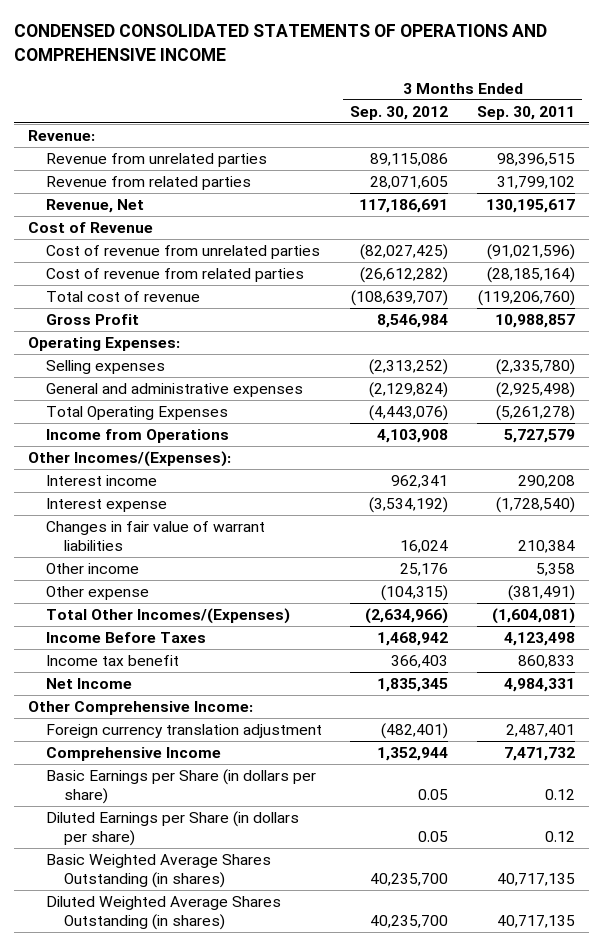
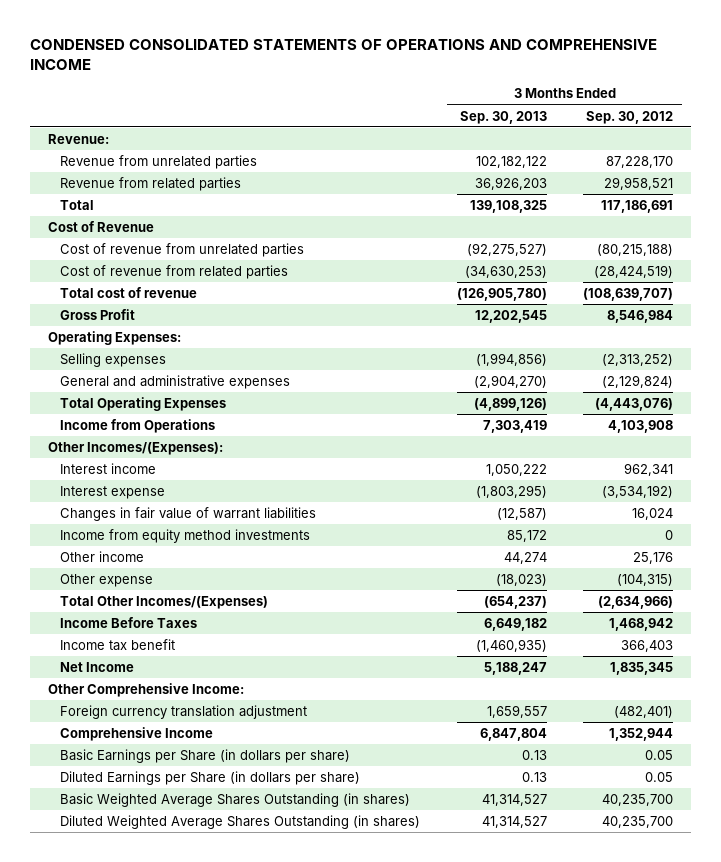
[476,105,575,120] Sep. 30, 2011 -> none
none -> [459,110,547,124] Sep. 30, 2013
[370,152,449,166] 89,115,086 -> [606,155,674,168] 87,228,170
[370,175,449,189] 28,071,605 -> [604,176,674,190] 29,958,521
[45,198,144,213] Revenue, Net -> [60,199,95,210] Total
[360,243,449,260] (82,027,425) -> [597,243,674,256] (80,215,188)
[360,266,449,283] (26,612,282) -> [594,264,674,278] (28,424,519)
none -> [60,528,311,543] Income from equity method investments

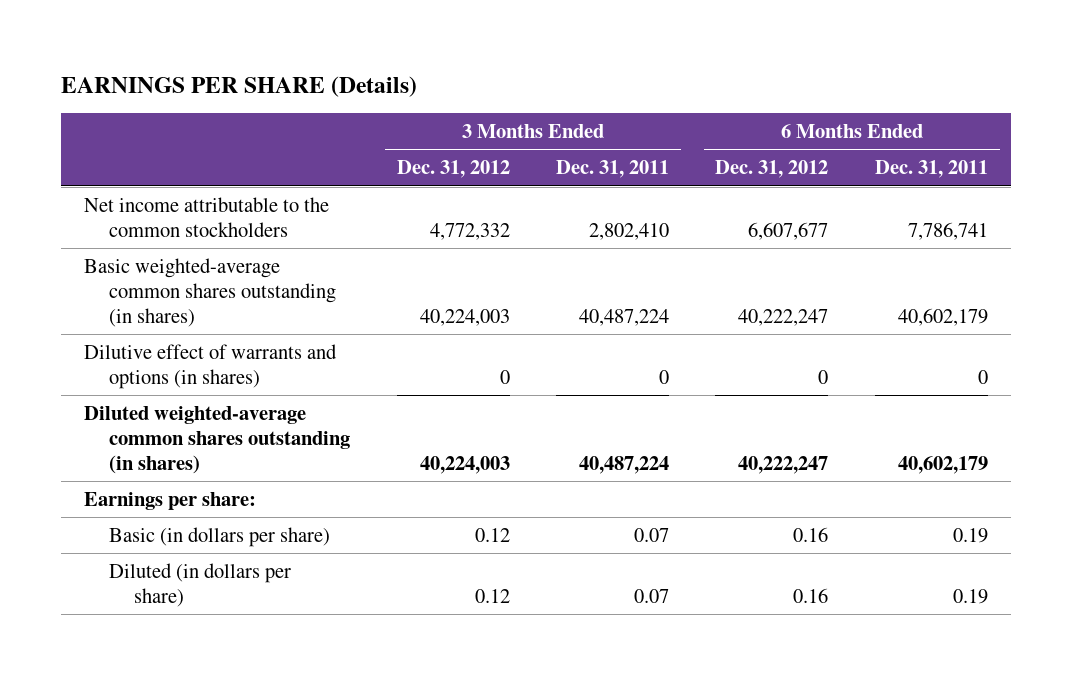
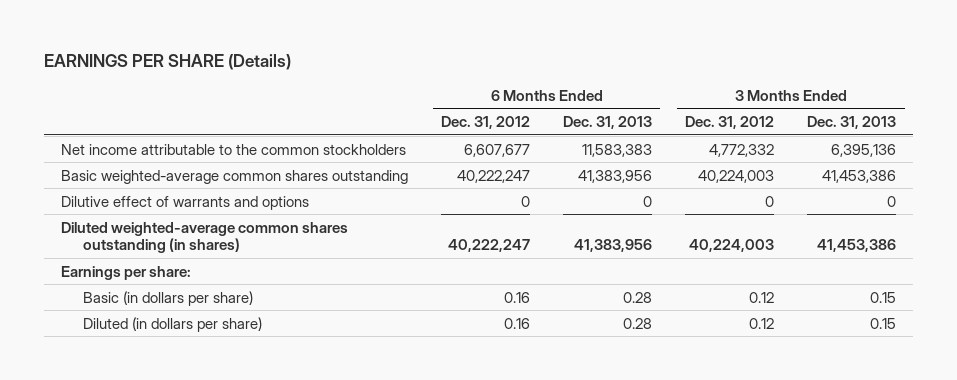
[556,160,670,179] Dec. 31, 2011 -> none
[874,160,988,179] Dec. 31, 2011 -> none
none -> [563,115,653,129] Dec. 31, 2013
none -> [807,115,897,129] Dec. 31, 2013
[83,257,337,327] Basic weighted-average common shares outstanding (in shares) -> [60,169,408,184] Basic weighted-average common shares outstanding
[83,343,337,389] Dilutive effect of warrants and options (in shares) -> [60,195,309,210] Dilutive effect of warrants and options

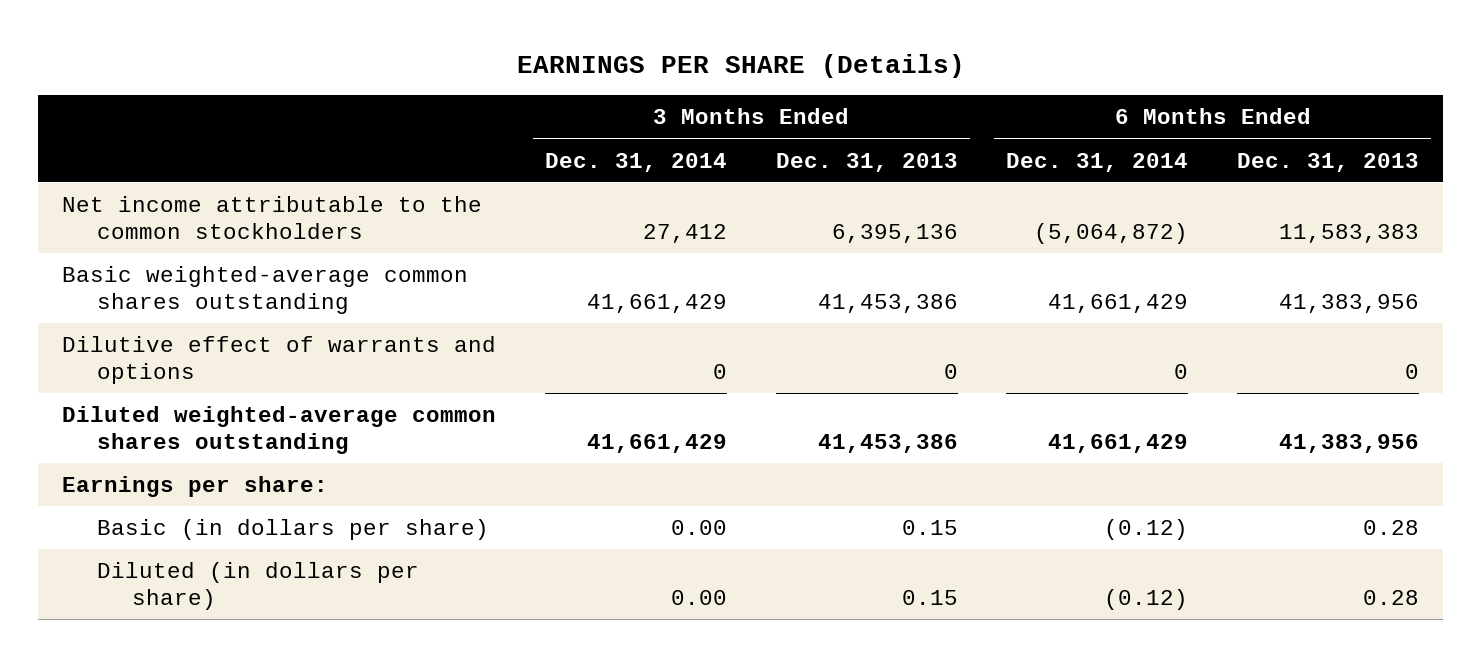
[440,115,530,129] Dec. 31, 2012 -> none
[685,115,775,129] Dec. 31, 2012 -> none
none -> [544,152,727,172] Dec. 31, 2014
none -> [1006,152,1189,172] Dec. 31, 2014
[60,221,348,254] Diluted weighted-average common shares outstanding (in shares) -> [62,406,497,454] Diluted weighted-average common shares outstanding

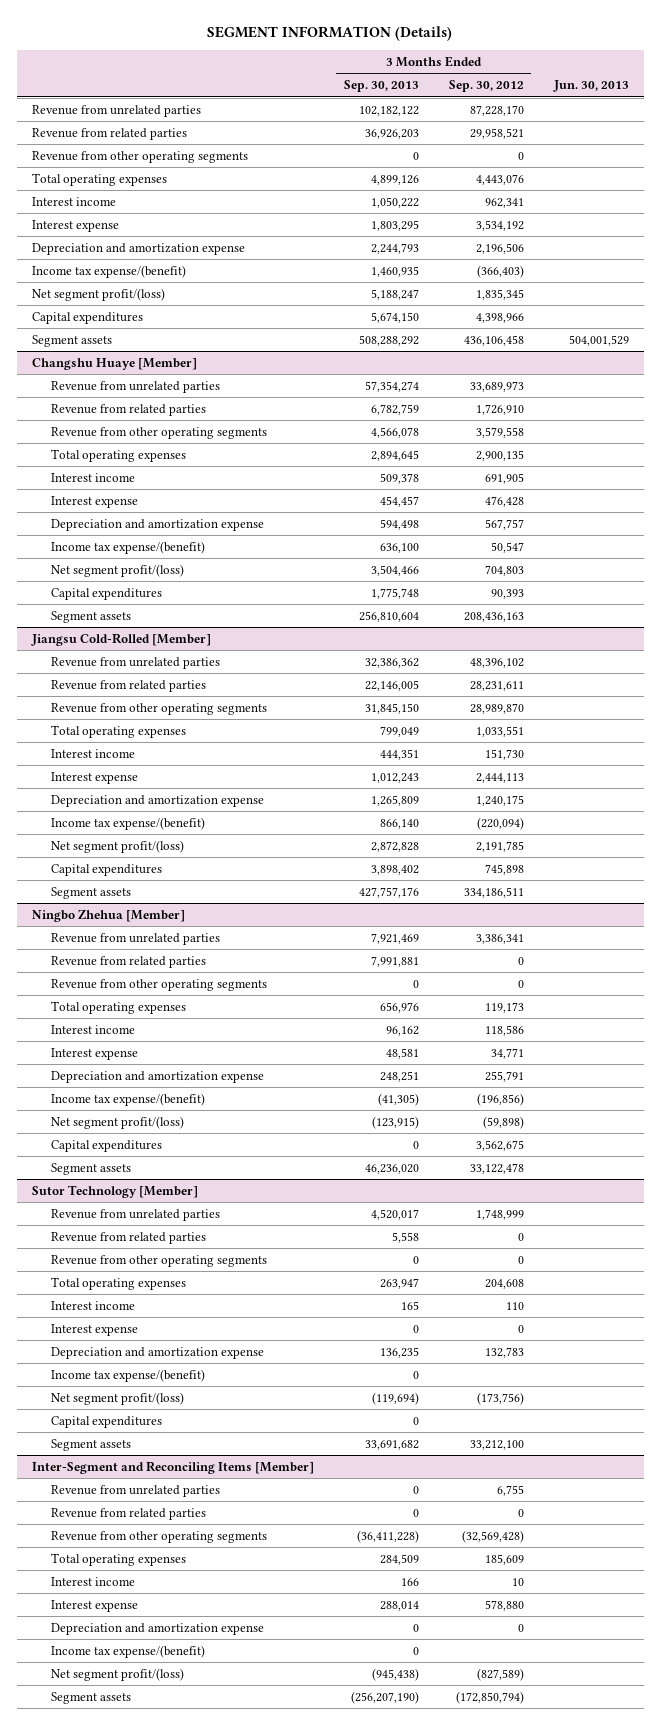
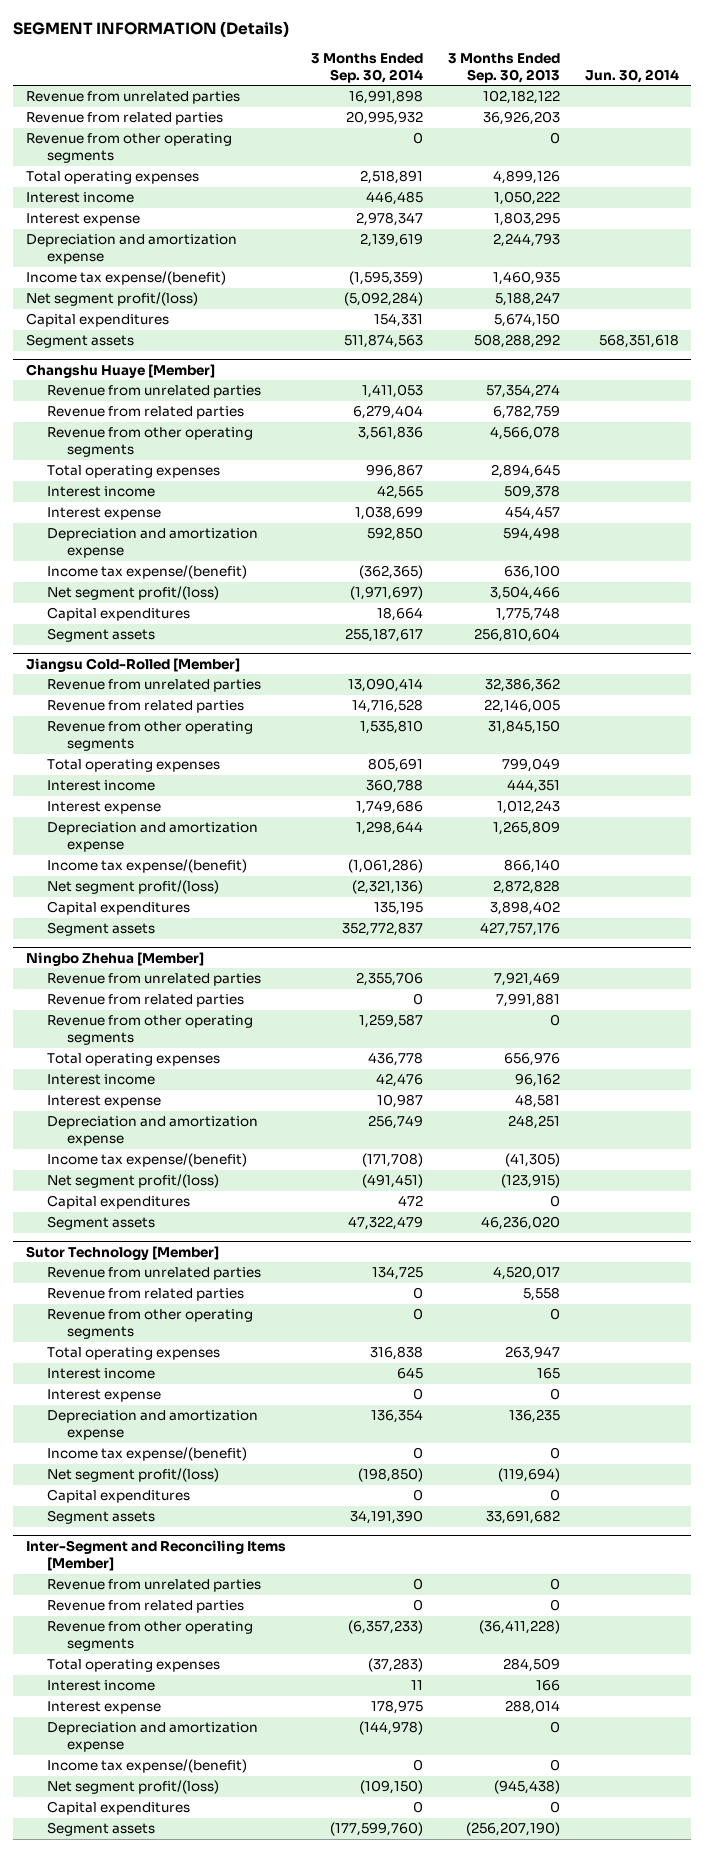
[448,80,524,93] Sep. 30, 2012 -> none
[552,80,629,93] Jun. 30, 2013 -> none
none -> [310,52,423,83] 3 Months Ended Sep. 30, 2014
none -> [584,68,679,83] Jun. 30, 2014
none -> [46,1801,190,1816] Capital expenditures

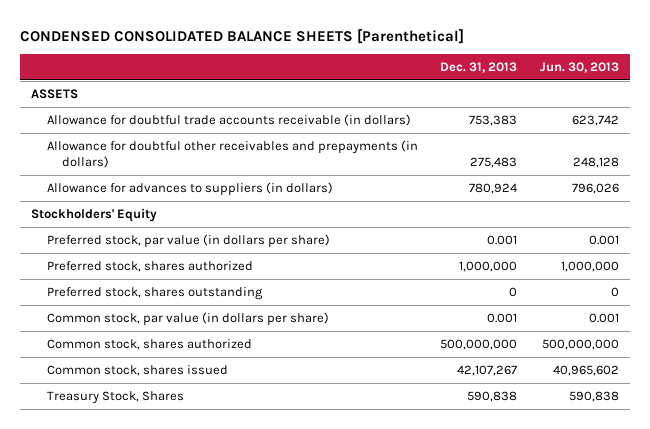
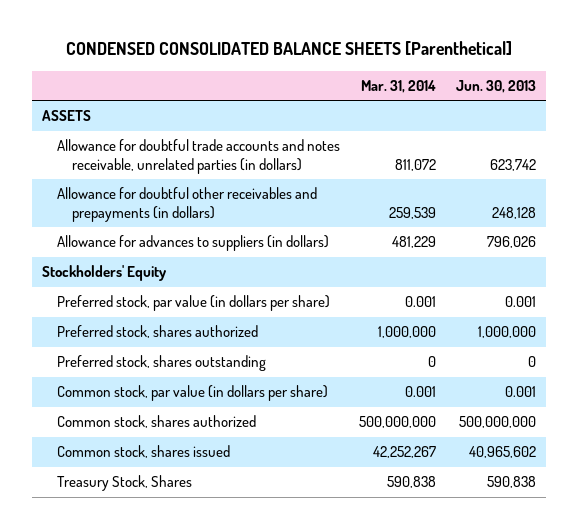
[440,61,518,73] Dec. 31, 2013 -> none
none -> [361,80,437,94] Mar. 31, 2014
[46,114,411,127] Allowance for doubtful trade accounts receivable (in dollars) -> [56,139,340,174] Allowance for doubtful trade accounts and notes receivable, unrelated parties (in dollars)

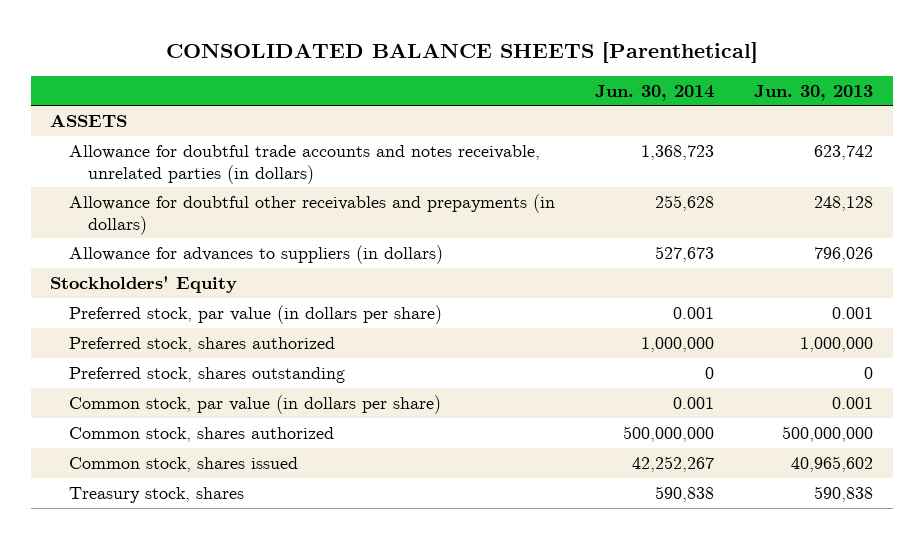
[65,41,512,56] CONDENSED CONSOLIDATED BALANCE SHEETS [Parenthetical] -> [165,41,758,63] CONSOLIDATED BALANCE SHEETS [Parenthetical]
[361,80,437,94] Mar. 31, 2014 -> none
none -> [595,84,715,101] Jun. 30, 2014
[56,475,192,492] Treasury Stock, Shares -> [69,486,245,503] Treasury stock, shares

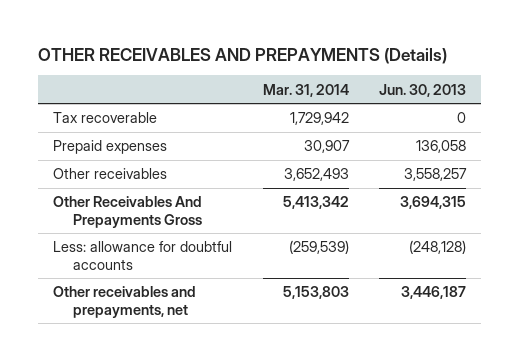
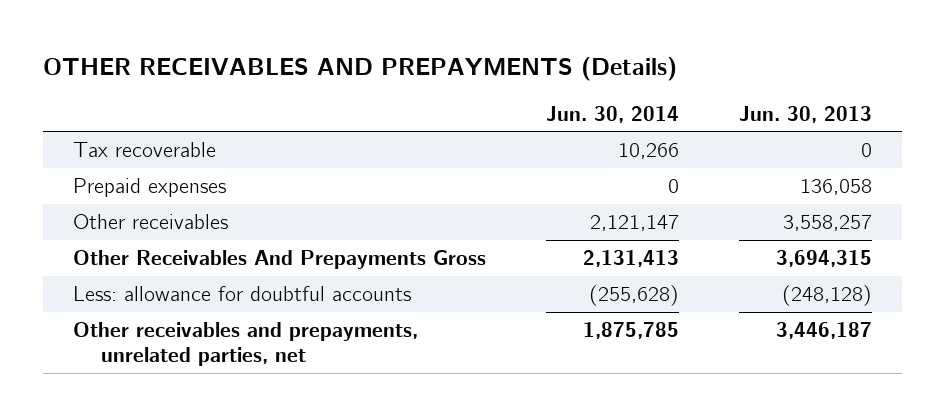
[262,83,349,97] Mar. 31, 2014 -> none
none -> [545,105,679,123] Jun. 30, 2014
[53,286,197,318] Other receivables and prepayments, net -> [72,321,418,367] Other receivables and prepayments, unrelated parties, net

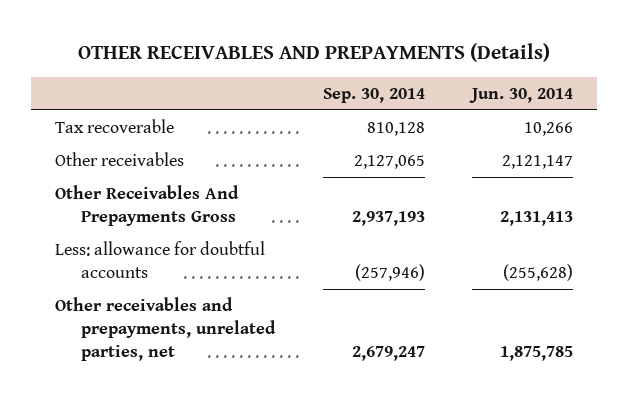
[738,105,872,123] Jun. 30, 2013 -> none
none -> [322,87,425,103] Sep. 30, 2014
[72,177,226,197] Prepaid expenses -> none

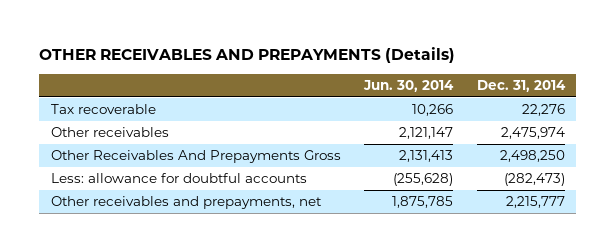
[322,87,425,103] Sep. 30, 2014 -> none
none -> [476,80,566,93] Dec. 31, 2014
[55,297,276,361] Other receivables and prepayments, unrelated parties, net -> [51,196,323,210] Other receivables and prepayments, net

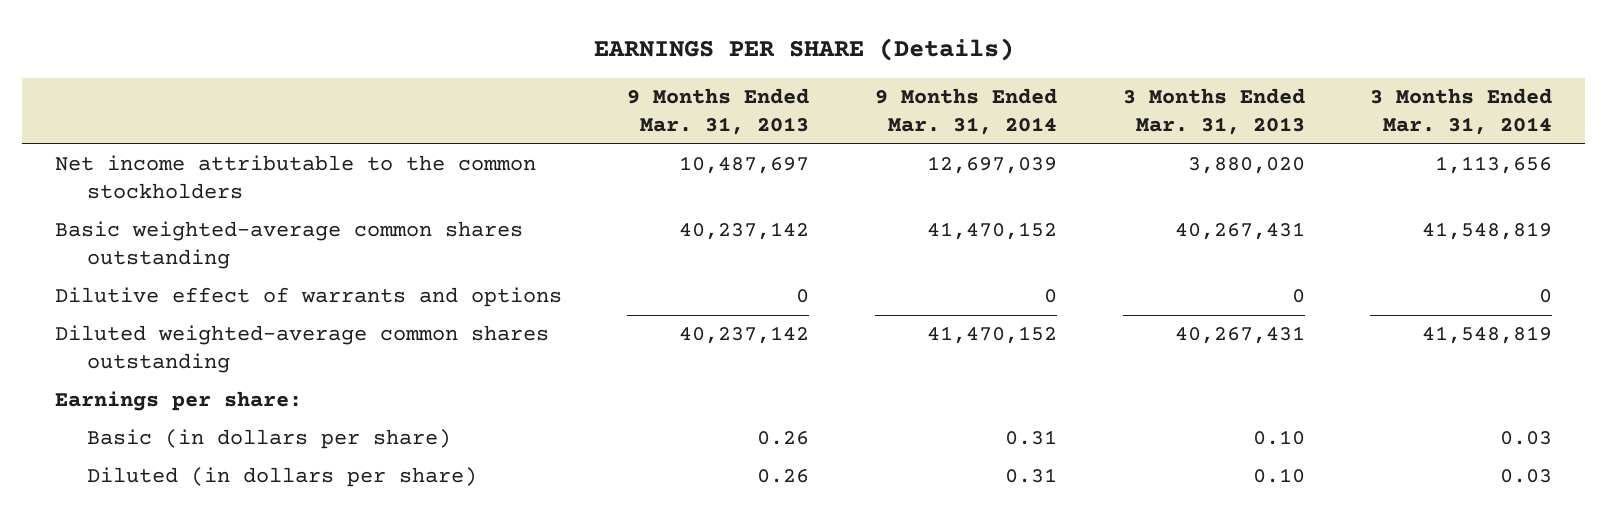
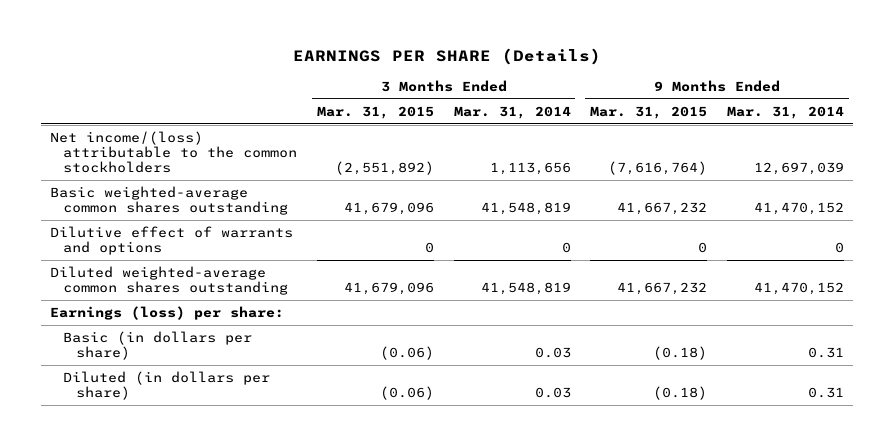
[627,88,810,136] 9 Months Ended Mar. 31, 2013 -> none
[1122,88,1305,136] 3 Months Ended Mar. 31, 2013 -> none
none -> [317,105,435,119] Mar. 31, 2015
none -> [590,105,708,119] Mar. 31, 2015
[54,155,536,200] Net income attributable to the common stockholders -> [50,130,298,174] Net income/(loss) attributable to the common stockholders
[54,391,302,412] Earnings per share: -> [50,305,285,320] Earnings (loss) per share:

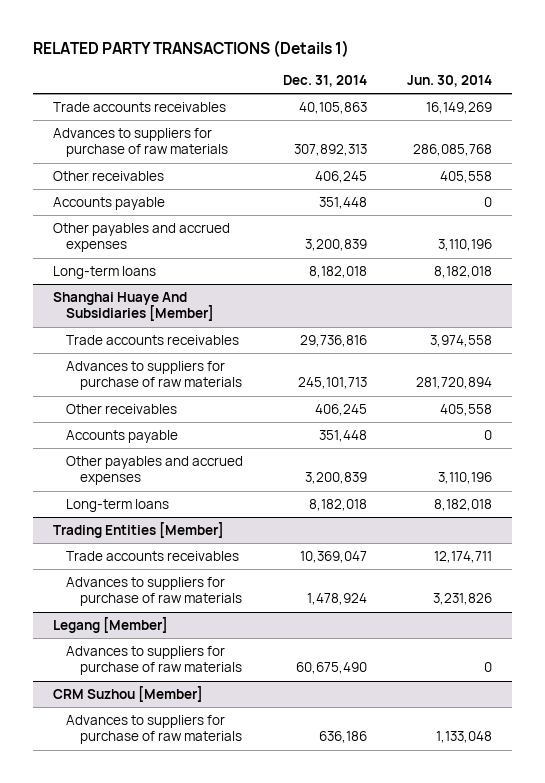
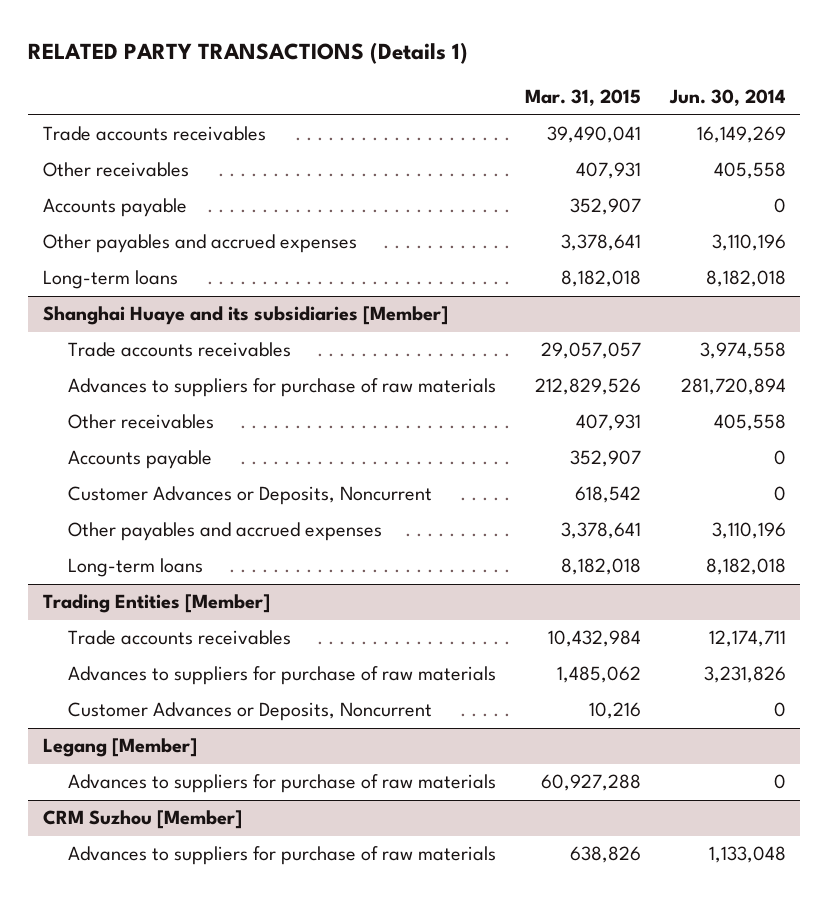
[283,74,368,87] Dec. 31, 2014 -> none
none -> [524,89,641,107] Mar. 31, 2015
[53,127,229,158] Advances to suppliers for purchase of raw materials -> none
[53,291,215,322] Shanghai Huaye And Subsidiaries [Member] -> [42,306,448,326] Shanghai Huaye and its subsidiaries [Member]
none -> [67,486,432,506] Customer Advances or Deposits, Noncurrent
none -> [67,702,432,722] Customer Advances or Deposits, Noncurrent

